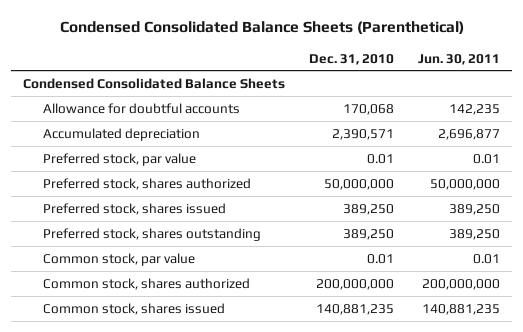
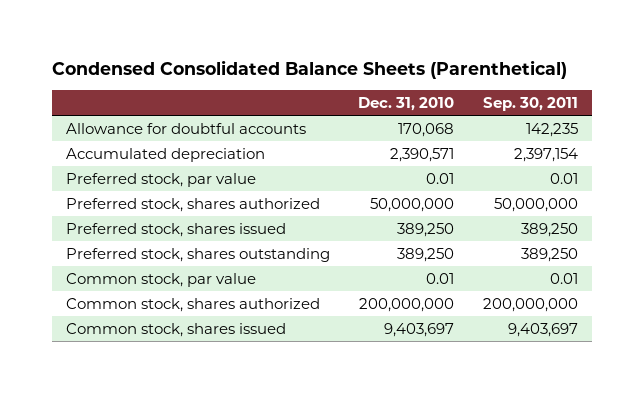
[418,53,501,65] Jun. 30, 2011 -> none
none -> [482,97,578,112] Sep. 30, 2011
[23,77,286,89] Condensed Consolidated Balance Sheets -> none
[316,303,395,315] 140,881,235 -> [384,322,455,337] 9,403,697

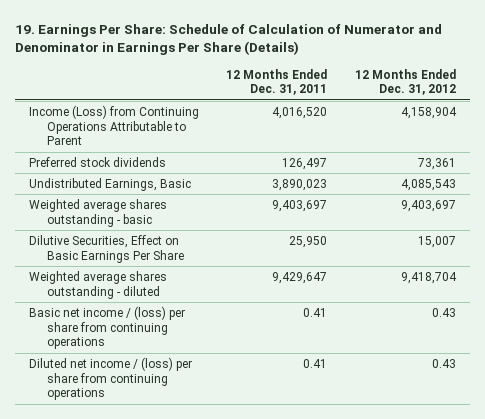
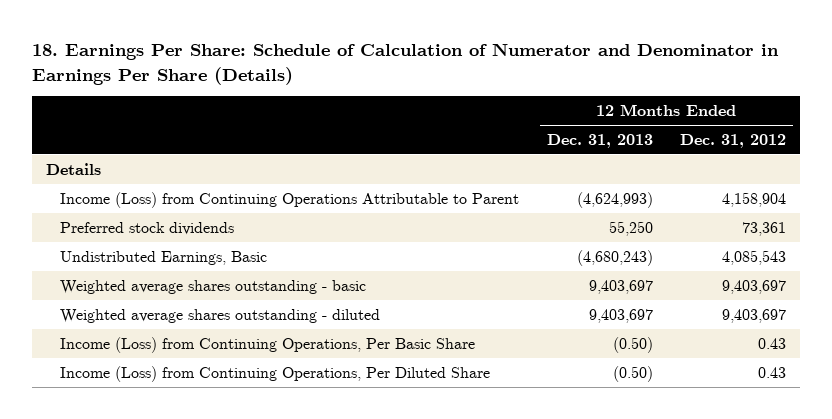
[15,23,443,55] 19. Earnings Per Share: Schedule of Calculation of Numerator and Denominator in Earnings Per Share (Details) -> [32,43,780,85] 18. Earnings Per Share: Schedule of Calculation of Numerator and Denominator in Earnings Per Share (Details)
[226,68,328,96] 12 Months Ended Dec. 31, 2011 -> none
none -> [546,133,653,148] Dec. 31, 2013
none -> [45,162,101,175] Details
[28,234,184,263] Dilutive Securities, Effect on Basic Earnings Per Share -> none
[400,271,457,284] 9,418,704 -> [722,308,787,323] 9,403,697
[28,305,185,350] Basic net income / (loss) per share from continuing operations -> [59,336,475,353] Income (Loss) from Continuing Operations, Per Basic Share
[28,356,192,401] Diluted net income / (loss) per share from continuing operations -> [59,365,490,382] Income (Loss) from Continuing Operations, Per Diluted Share

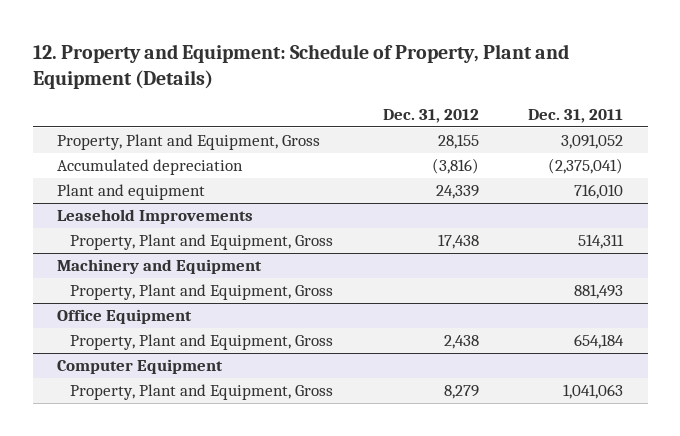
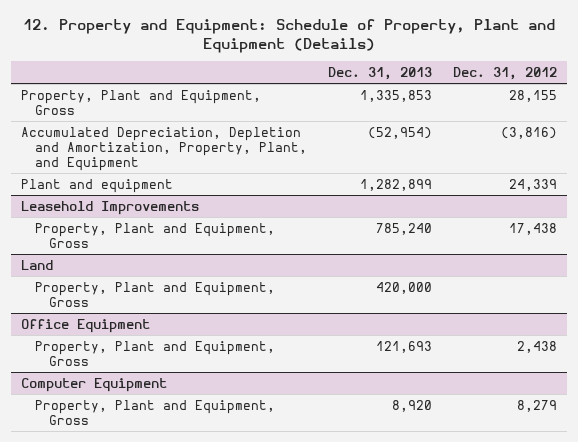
[527,109,623,124] Dec. 31, 2011 -> none
none -> [328,66,433,80] Dec. 31, 2013
[57,159,244,176] Accumulated depreciation -> [21,126,308,171] Accumulated Depreciation, Depletion and Amortization, Property, Plant, and Equipment
[57,259,263,275] Machinery and Equipment -> none
none -> [21,259,54,270] Land

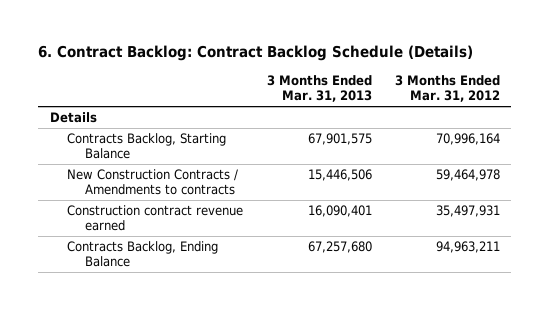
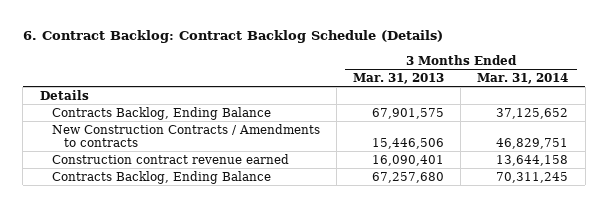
[394,75,500,103] 3 Months Ended Mar. 31, 2012 -> none
none -> [477,72,569,84] Mar. 31, 2014
[67,133,227,160] Contracts Backlog, Starting Balance -> [51,106,271,120] Contracts Backlog, Ending Balance

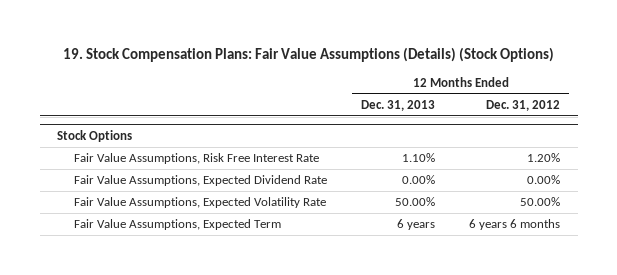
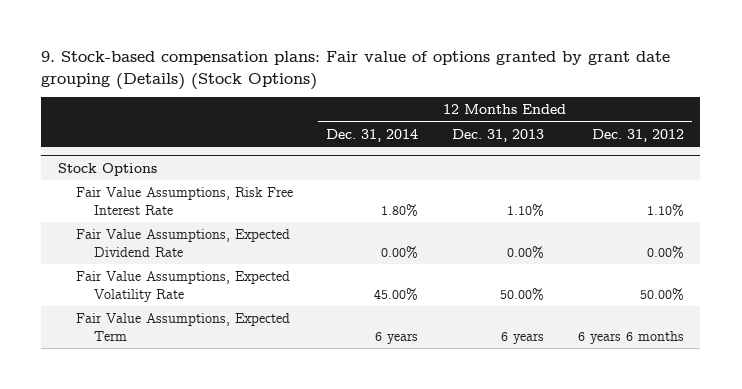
[62,47,554,63] 19. Stock Compensation Plans: Fair Value Assumptions (Details) (Stock Options) -> [41,51,671,90] 9. Stock-based compensation plans: Fair value of options granted by grant date grouping (Details) (Stock Options)
none -> [326,128,419,142] Dec. 31, 2014
[527,153,561,163] 1.20% -> [646,203,684,217] 1.10%

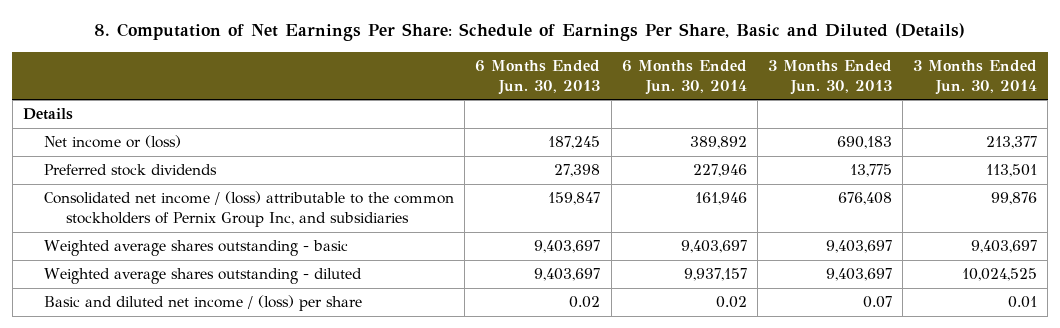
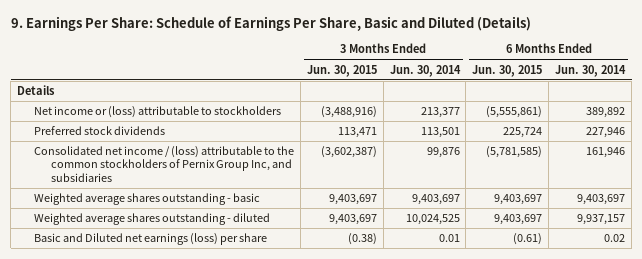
[93,23,965,42] 8. Computation of Net Earnings Per Share: Schedule of Earnings Per Share, Basic and Diluted (Details) -> [10,15,531,31] 9. Earnings Per Share: Schedule of Earnings Per Share, Basic and Diluted (Details)
[475,59,601,95] 6 Months Ended Jun. 30, 2013 -> none
[767,59,892,95] 3 Months Ended Jun. 30, 2013 -> none
none -> [306,64,377,77] Jun. 30, 2015
none -> [472,64,543,77] Jun. 30, 2015
[44,135,182,149] Net income or (loss) -> [33,106,281,119] Net income or (loss) attributable to stockholders
[44,295,363,312] Basic and diluted net income / (loss) per share -> [33,233,267,246] Basic and Diluted net earnings (loss) per share

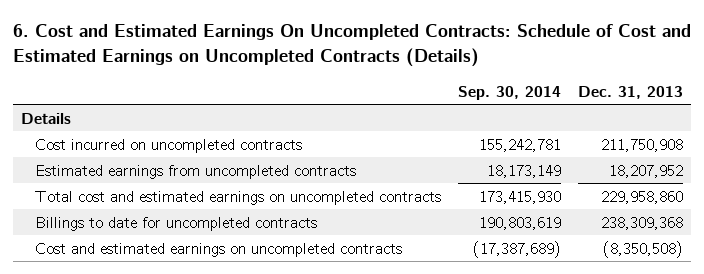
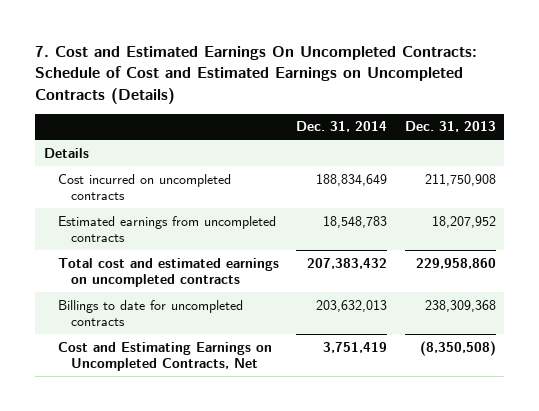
[12,24,691,68] 6. Cost and Estimated Earnings On Uncompleted Contracts: Schedule of Cost and Estimated Earnings on Uncompleted Contracts (Details) -> [35,45,478,104] 7. Cost and Estimated Earnings On Uncompleted Contracts: Schedule of Cost and Estimated Earnings on Uncompleted Contracts (Details)
[458,85,562,100] Sep. 30, 2014 -> none
none -> [296,121,388,133] Dec. 31, 2014
[35,242,403,257] Cost and estimated earnings on uncompleted contracts -> [57,341,272,372] Cost and Estimating Earnings on Uncompleted Contracts, Net

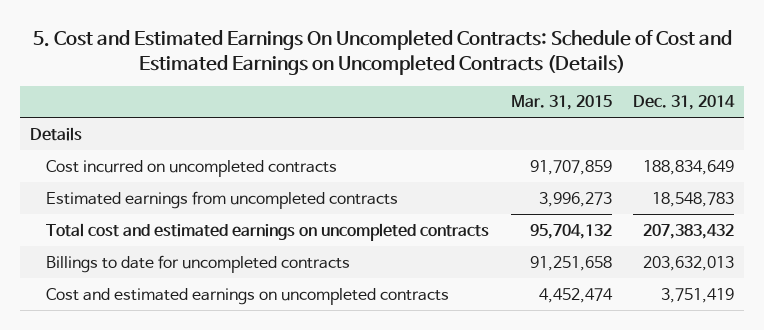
[35,45,478,104] 7. Cost and Estimated Earnings On Uncompleted Contracts: Schedule of Cost and Estimated Earnings on Uncompleted Contracts (Details) -> [33,29,733,75] 5. Cost and Estimated Earnings On Uncompleted Contracts: Schedule of Cost and Estimated Earnings on Uncompleted Contracts (Details)
[404,121,496,133] Dec. 31, 2013 -> none
none -> [510,95,612,111] Mar. 31, 2015
[57,341,272,372] Cost and Estimating Earnings on Uncompleted Contracts, Net -> [46,287,450,305] Cost and estimated earnings on uncompleted contracts

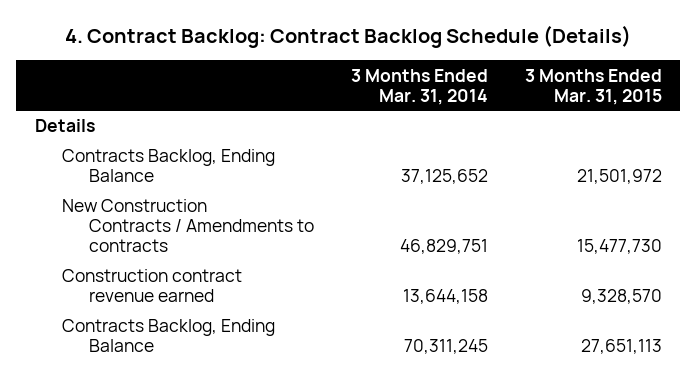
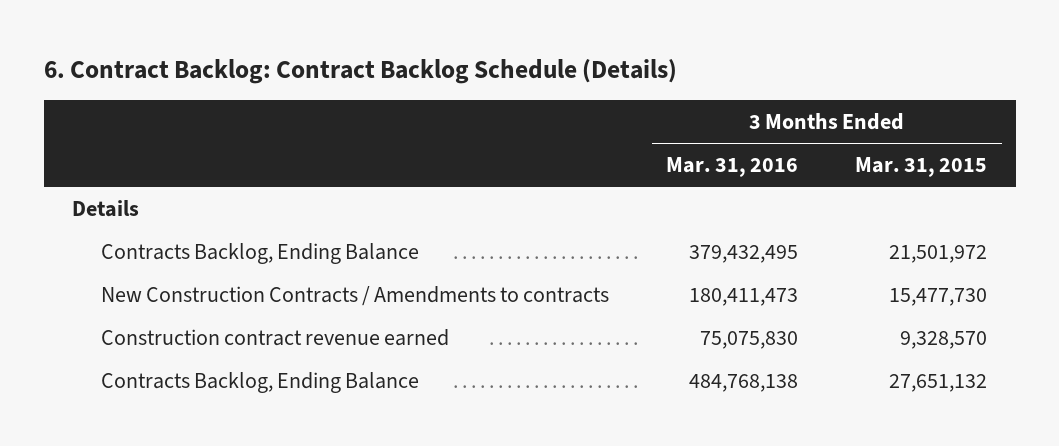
[65,25,632,49] 4. Contract Backlog: Contract Backlog Schedule (Details) -> [43,59,677,85] 6. Contract Backlog: Contract Backlog Schedule (Details)
[351,68,489,105] 3 Months Ended Mar. 31, 2014 -> none
none -> [666,157,799,178] Mar. 31, 2016
[580,339,662,355] 27,651,113 -> [889,373,988,392] 27,651,132

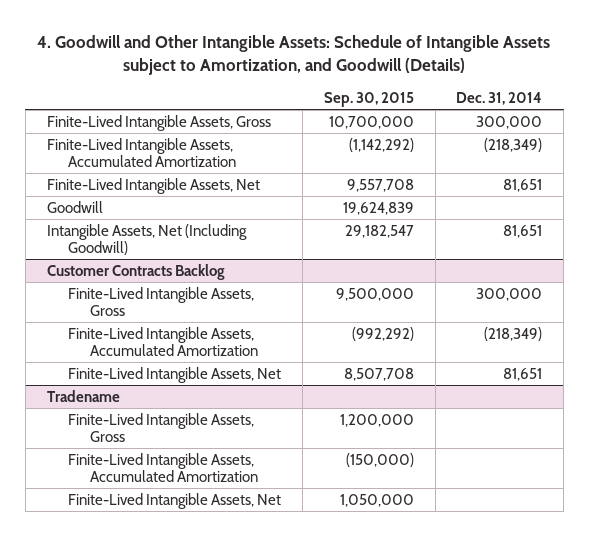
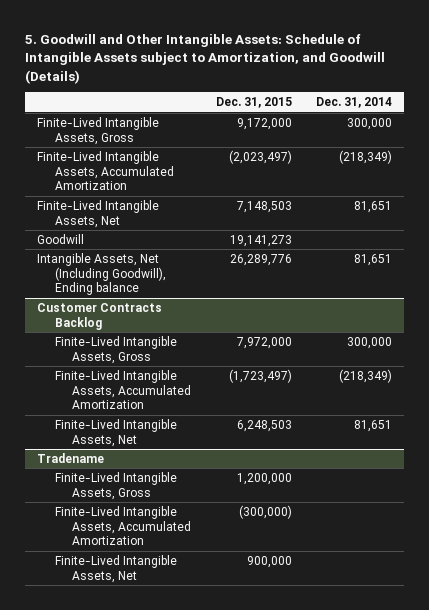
[37,35,551,76] 4. Goodwill and Other Intangible Assets: Schedule of Intangible Assets subject to Amortization, and Goodwill (Details) -> [25,33,386,84] 5. Goodwill and Other Intangible Assets: Schedule of Intangible Assets subject to Amortization, and Goodwill (Details)
[323,92,414,108] Sep. 30, 2015 -> none
none -> [215,97,292,109] Dec. 31, 2015
[46,223,247,256] Intangible Assets, Net (Including Goodwill) -> [37,252,166,296] Intangible Assets, Net (Including Goodwill), Ending balance

